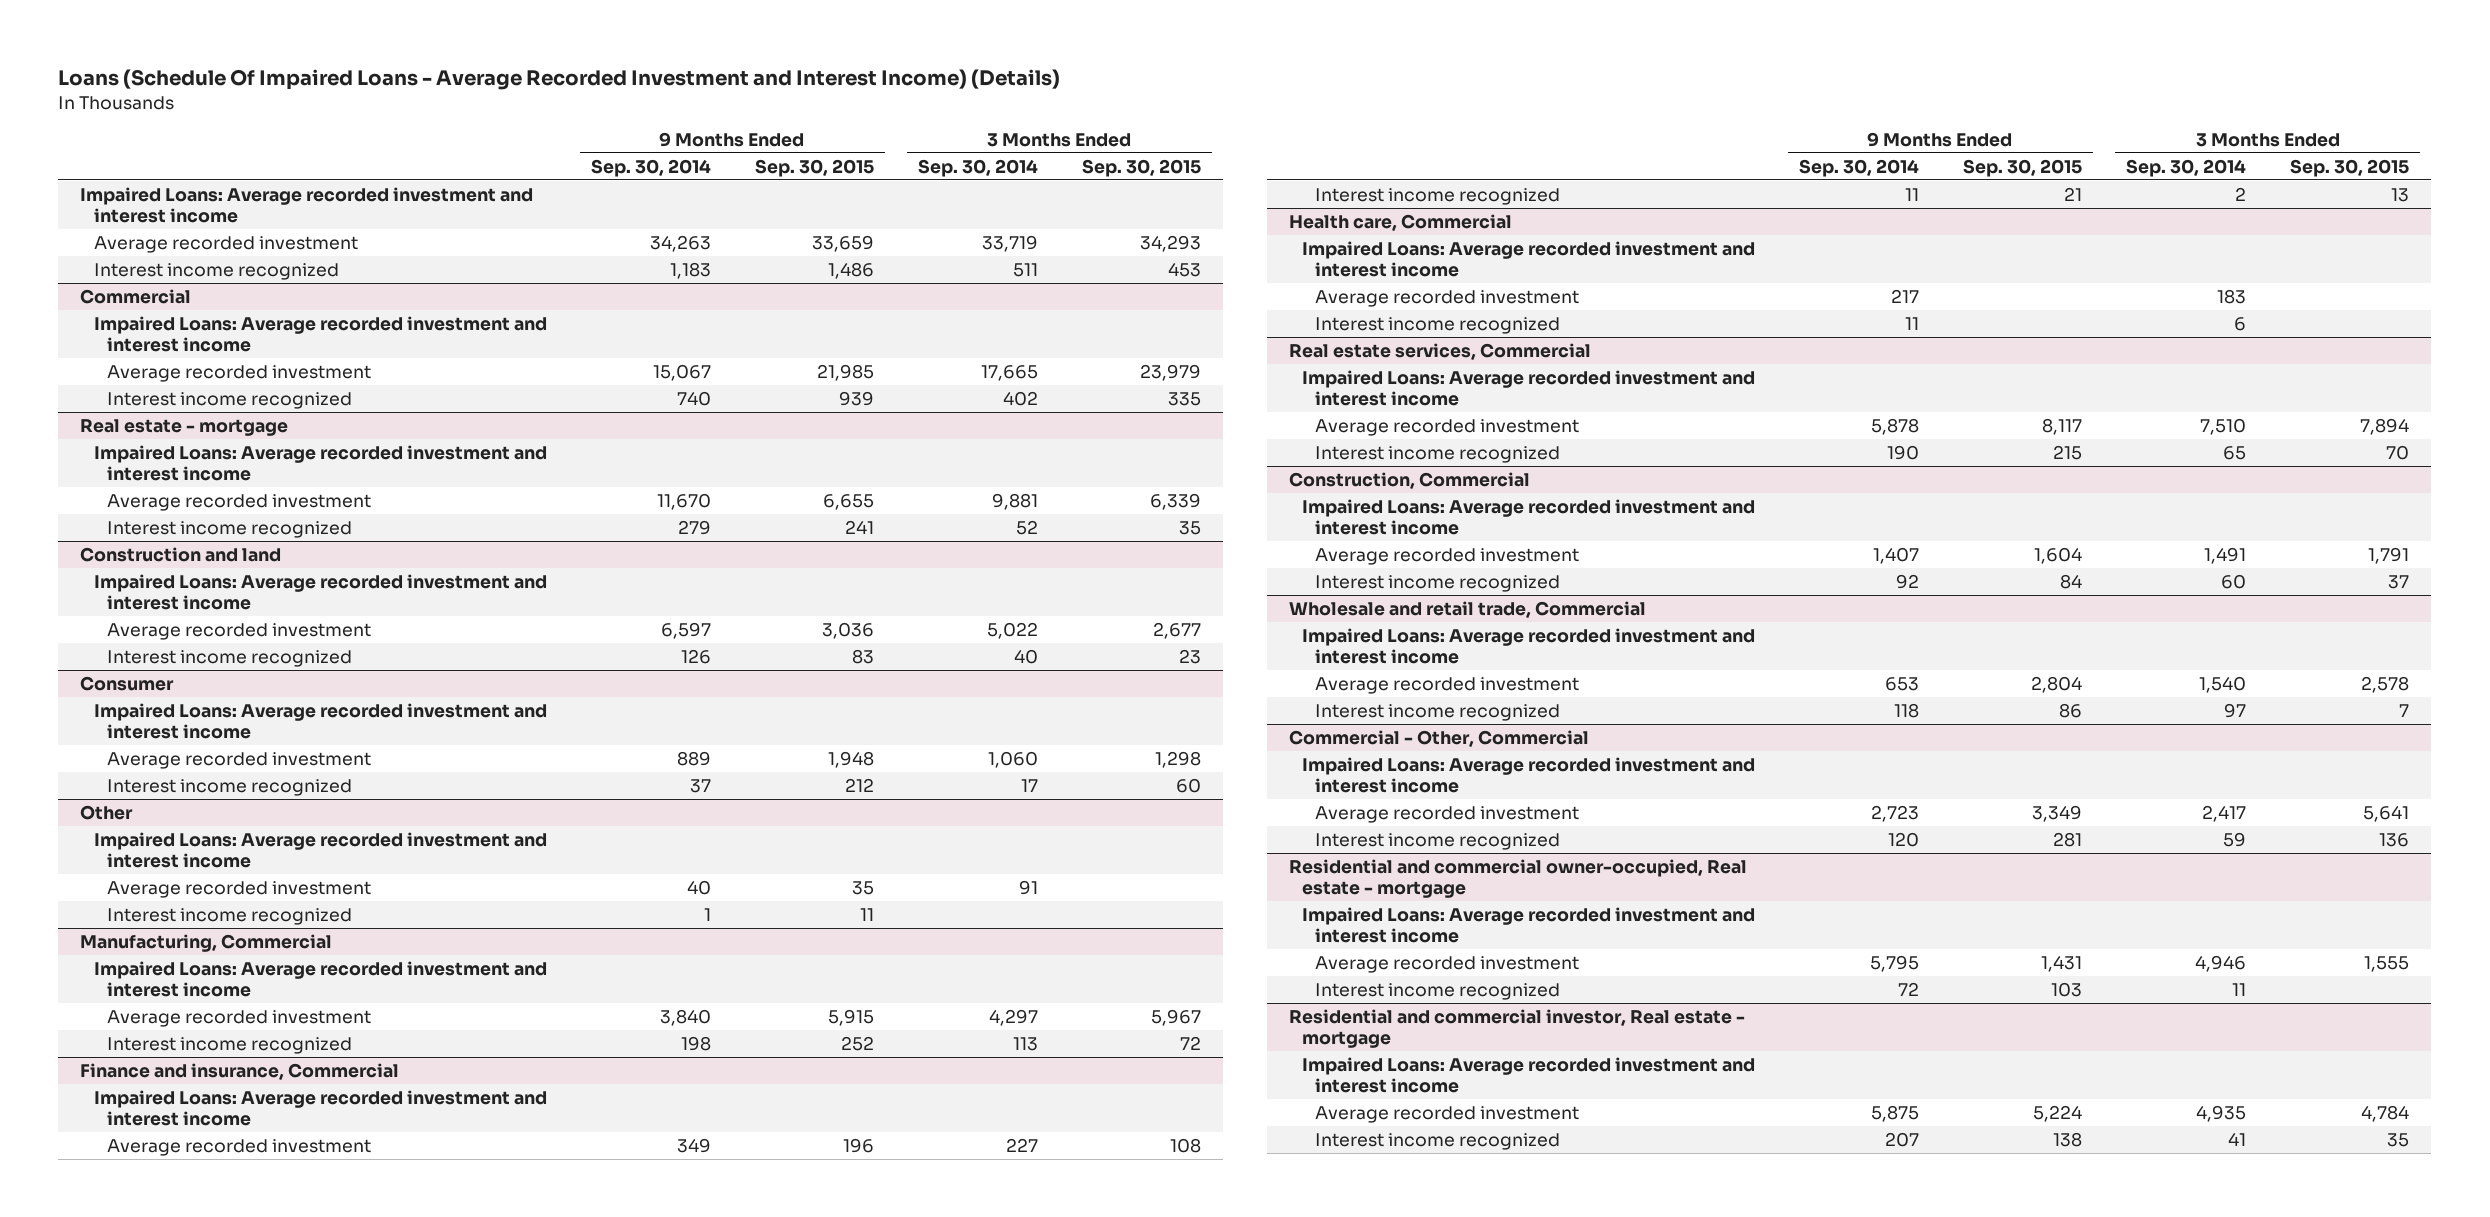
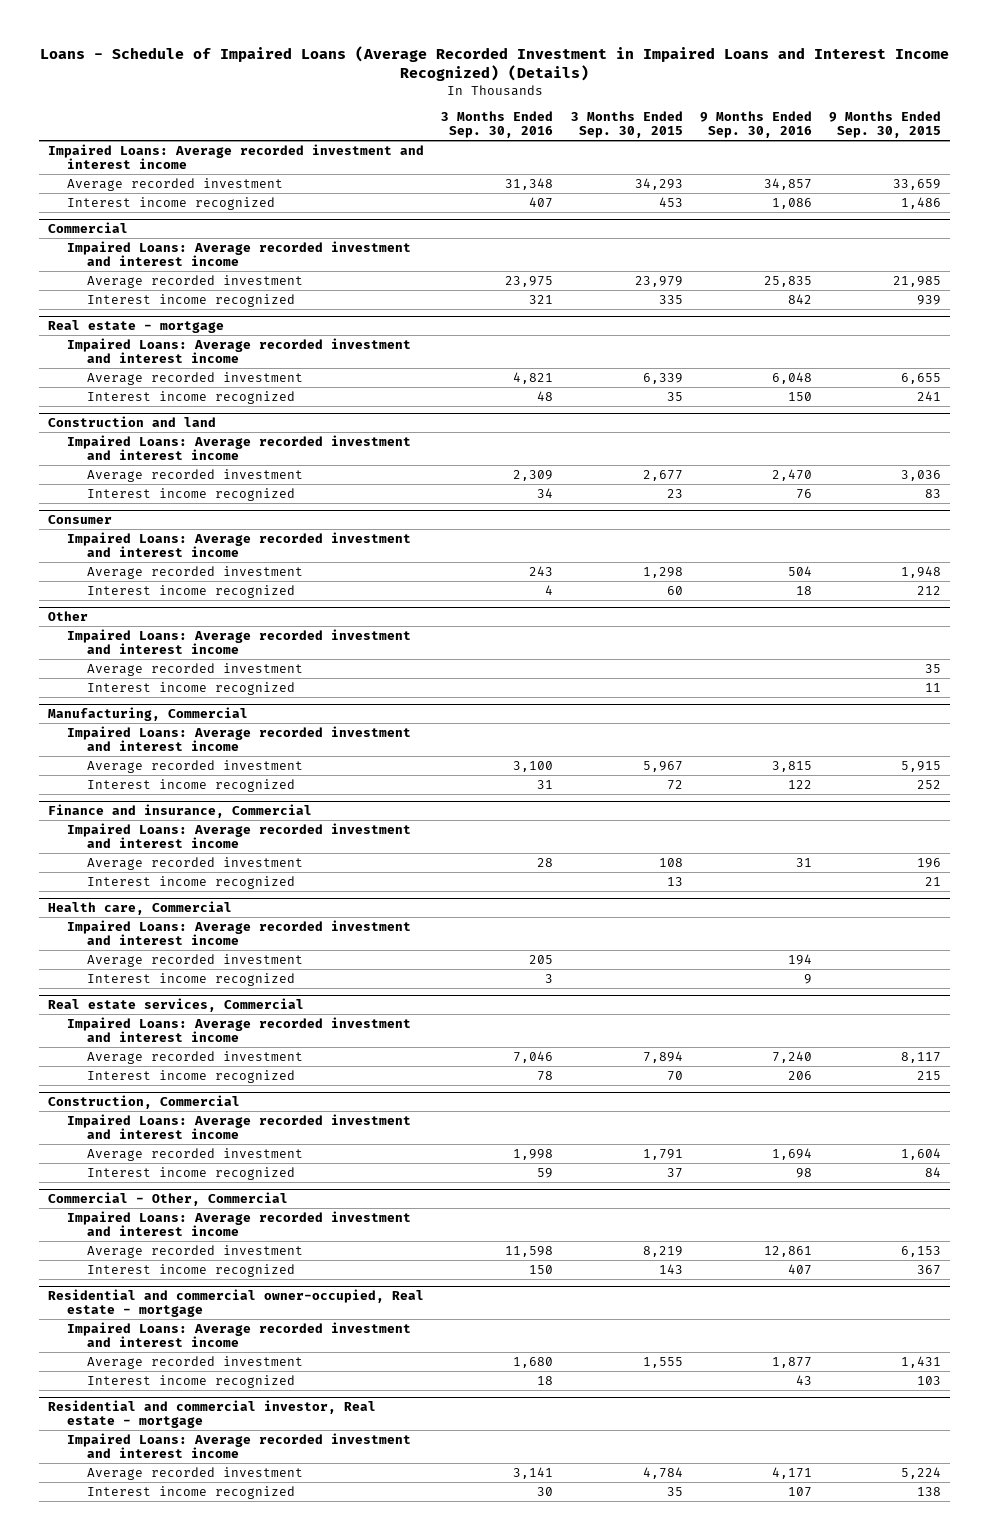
[58,69,1061,91] Loans (Schedule Of Impaired Loans - Average Recorded Investment and Interest Income) (Details) -> [39,45,949,81] Loans - Schedule of Impaired Loans (Average Recorded Investment in Impaired Loans and Interest Income Recognized) (Details)
[590,158,711,177] Sep. 30, 2014 -> none
[917,158,1038,177] Sep. 30, 2014 -> none
none -> [441,110,554,139] 3 Months Ended Sep. 30, 2016
none -> [700,110,813,139] 9 Months Ended Sep. 30, 2016
[1288,600,1646,618] Wholesale and retail trade, Commercial -> none
[1301,627,1755,665] Impaired Loans: Average recorded investment and interest income -> none
[1314,676,1579,694] Average recorded investment -> none
[1314,703,1560,721] Interest income recognized -> none
[2032,804,2083,822] 3,349 -> [901,1245,942,1257] 6,153
[2363,804,2410,822] 5,641 -> [642,1245,683,1257] 8,219
[2053,831,2083,847] 281 -> [917,1264,942,1275] 367
[2379,832,2410,847] 136 -> [658,1263,683,1274] 143

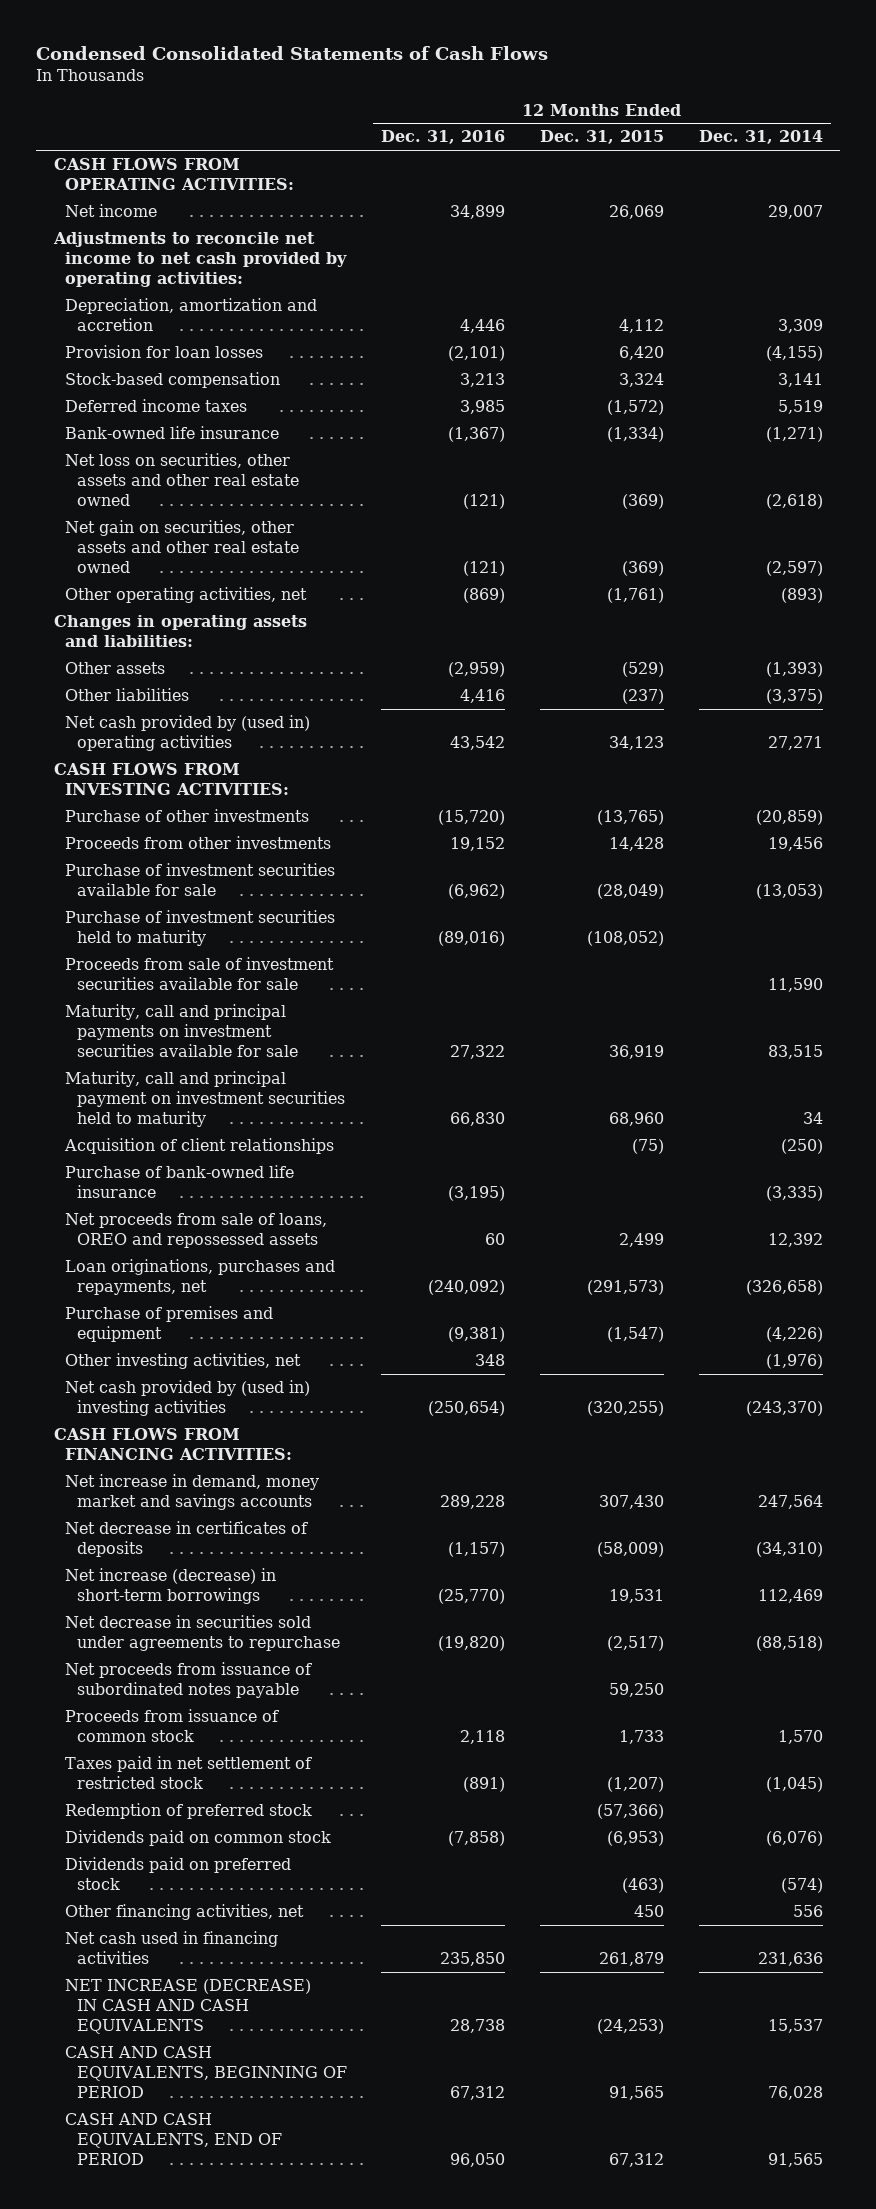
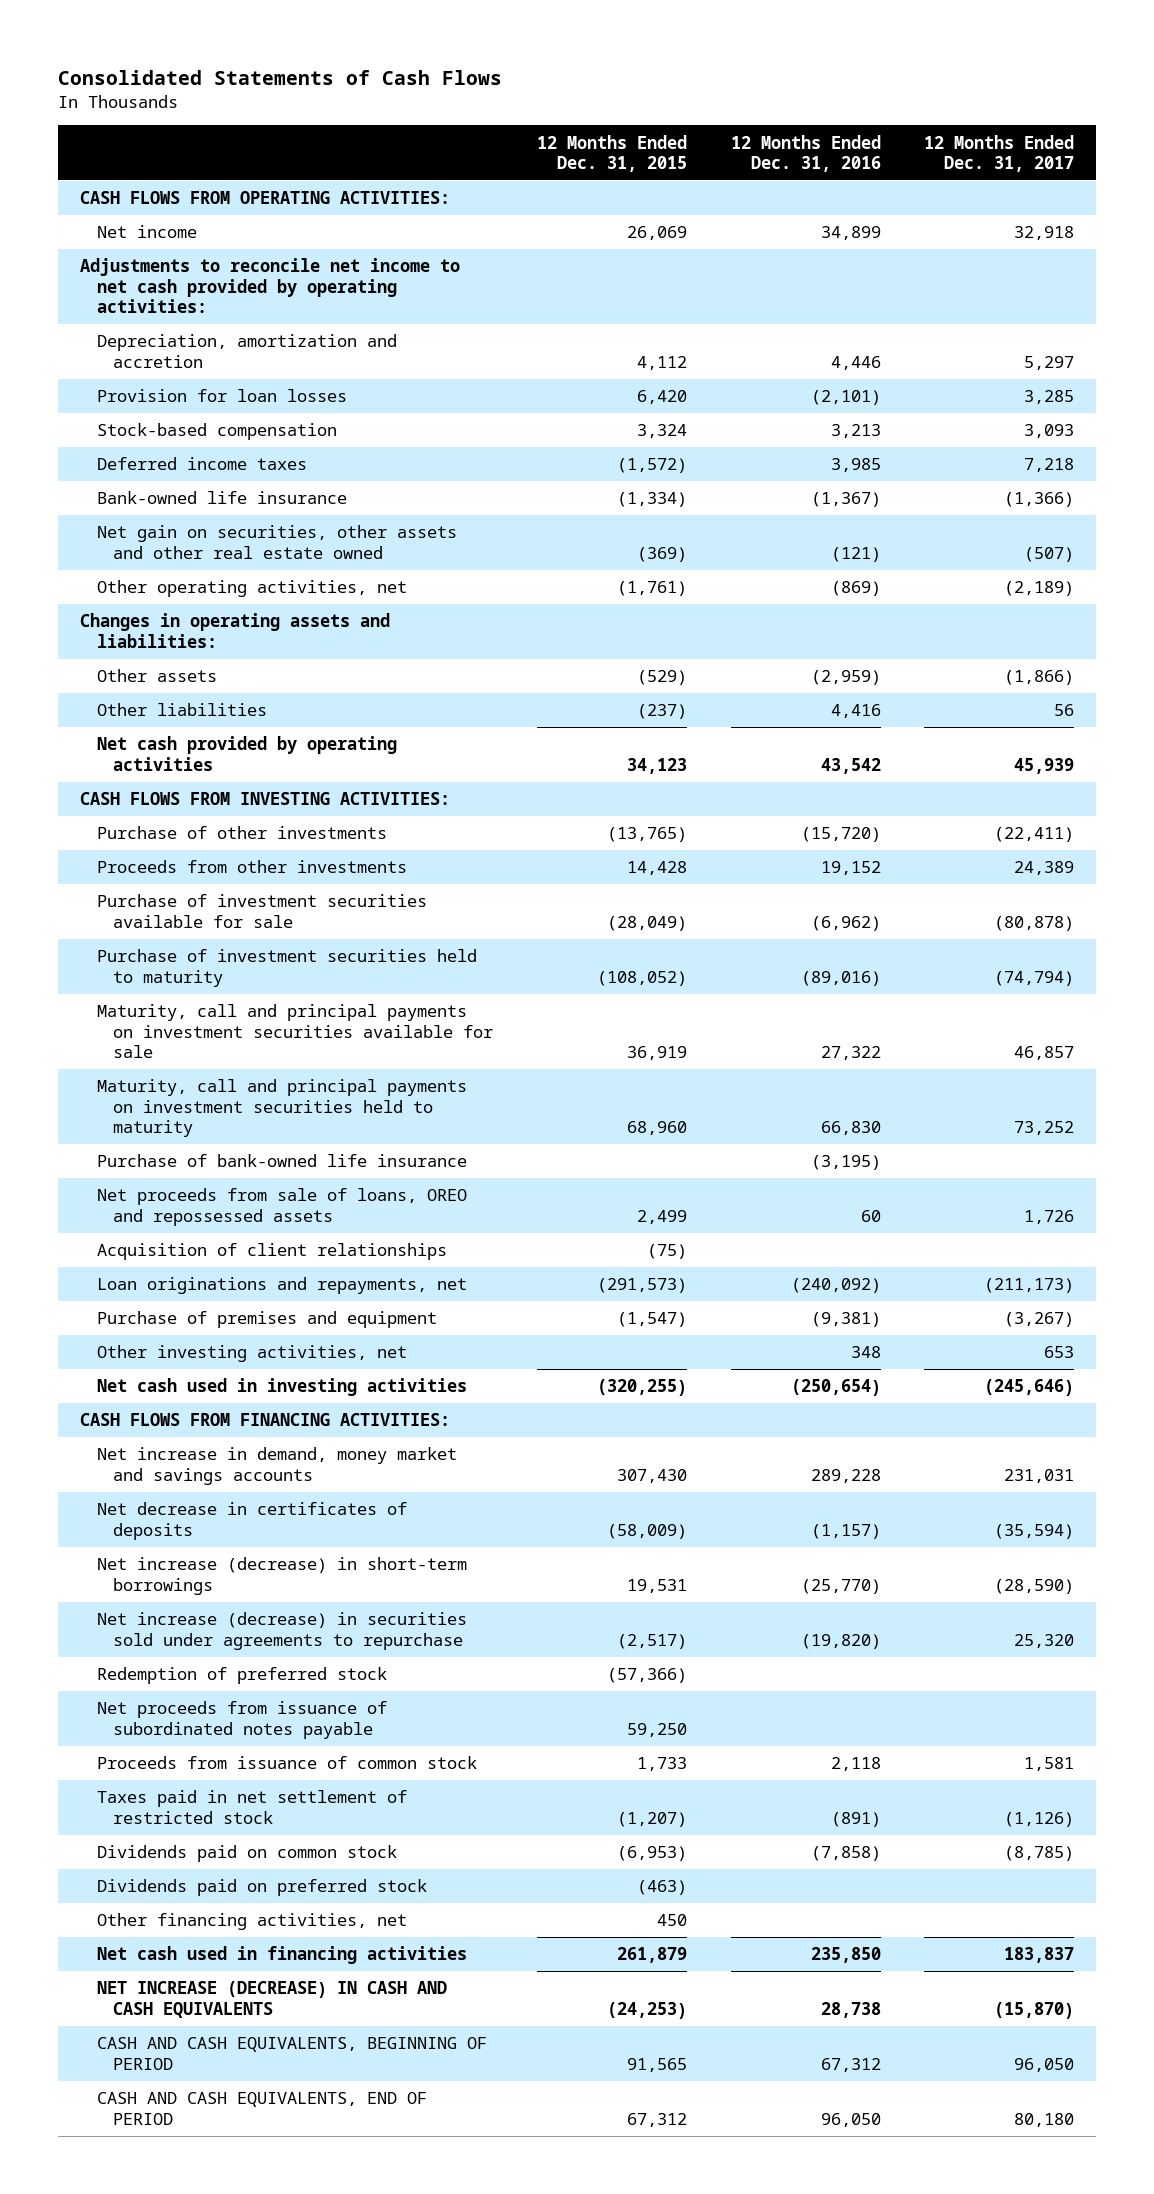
[36,46,549,61] Condensed Consolidated Statements of Cash Flows -> [58,70,503,86] Consolidated Statements of Cash Flows
[698,130,823,145] Dec. 31, 2014 -> none
none -> [924,134,1075,173] 12 Months Ended Dec. 31, 2017
[65,452,299,507] Net loss on securities, other assets and other real estate owned -> none
[65,714,311,752] Net cash provided by (used in) operating activities -> [96,736,397,771] Net cash provided by operating activities
[65,956,335,991] Proceeds from sale of investment securities available for sale -> none
[65,1070,345,1128] Maturity, call and principal payment on investment securities held to maturity -> [96,1079,467,1138] Maturity, call and principal payments on investment securities held to maturity
[64,1137,335,1154] Acquisition of client relationships -> [96,1243,447,1261] Acquisition of client relationships
[65,1258,336,1296] Loan originations, purchases and repayments, net -> [96,1277,467,1295] Loan originations and repayments, net
[65,1379,311,1417] Net cash provided by (used in) investing activities -> [96,1378,467,1397] Net cash used in investing activities
[65,1614,340,1652] Net decrease in securities sold under agreements to repurchase -> [96,1612,467,1650] Net increase (decrease) in securities sold under agreements to repurchase
[65,1802,313,1819] Redemption of preferred stock -> [96,1667,387,1685] Redemption of preferred stock

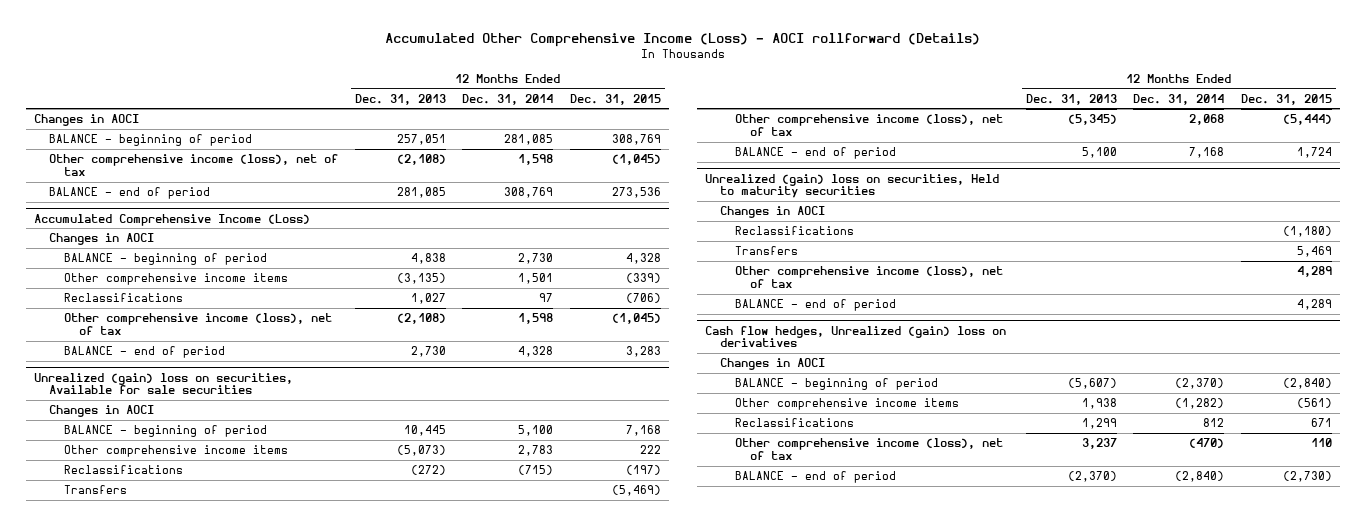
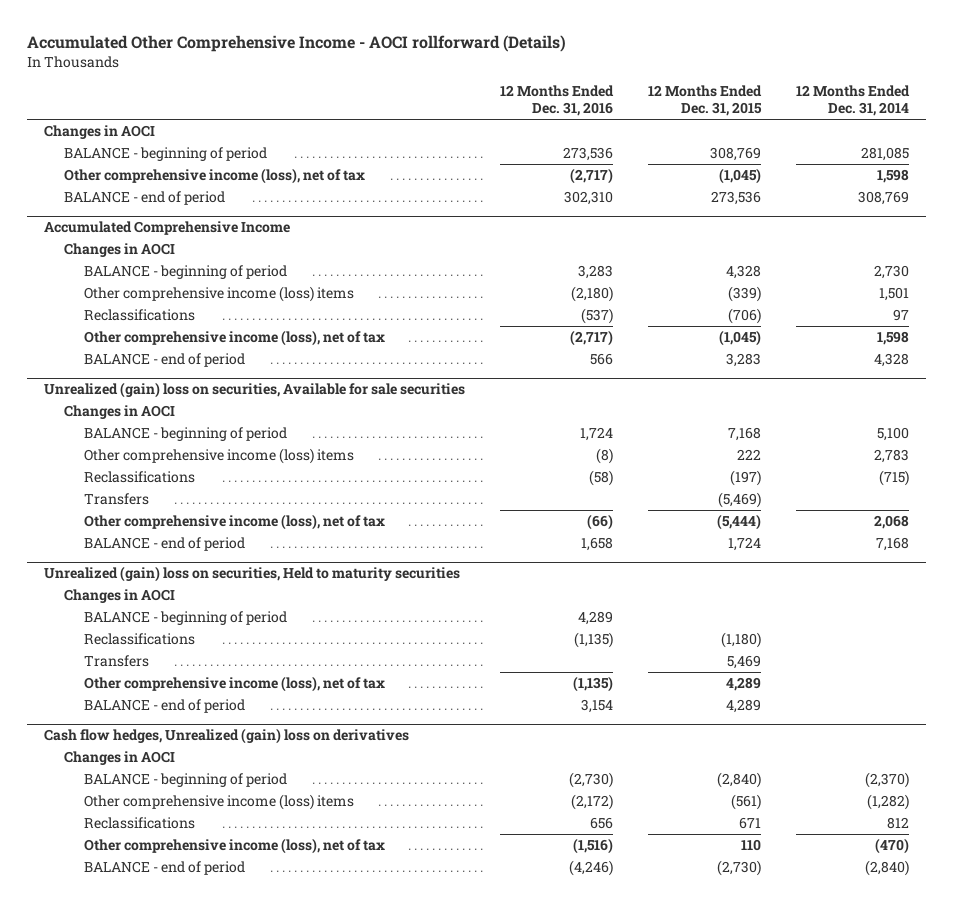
[385,33,981,48] Accumulated Other Comprehensive Income (Loss) - AOCI rollforward (Details) -> [26,35,566,53] Accumulated Other Comprehensive Income - AOCI rollforward (Details)
[354,93,446,105] Dec. 31, 2013 -> none
none -> [499,85,614,117] 12 Months Ended Dec. 31, 2016
[34,213,311,226] Accumulated Comprehensive Income (Loss) -> [44,221,291,236] Accumulated Comprehensive Income
[64,273,289,286] Other comprehensive income items -> [84,285,355,302] Other comprehensive income (loss) items
[64,445,289,458] Other comprehensive income items -> [84,447,355,464] Other comprehensive income (loss) items
none -> [84,610,288,625] BALANCE - beginning of period
[735,398,960,411] Other comprehensive income items -> [84,793,355,810] Other comprehensive income (loss) items

